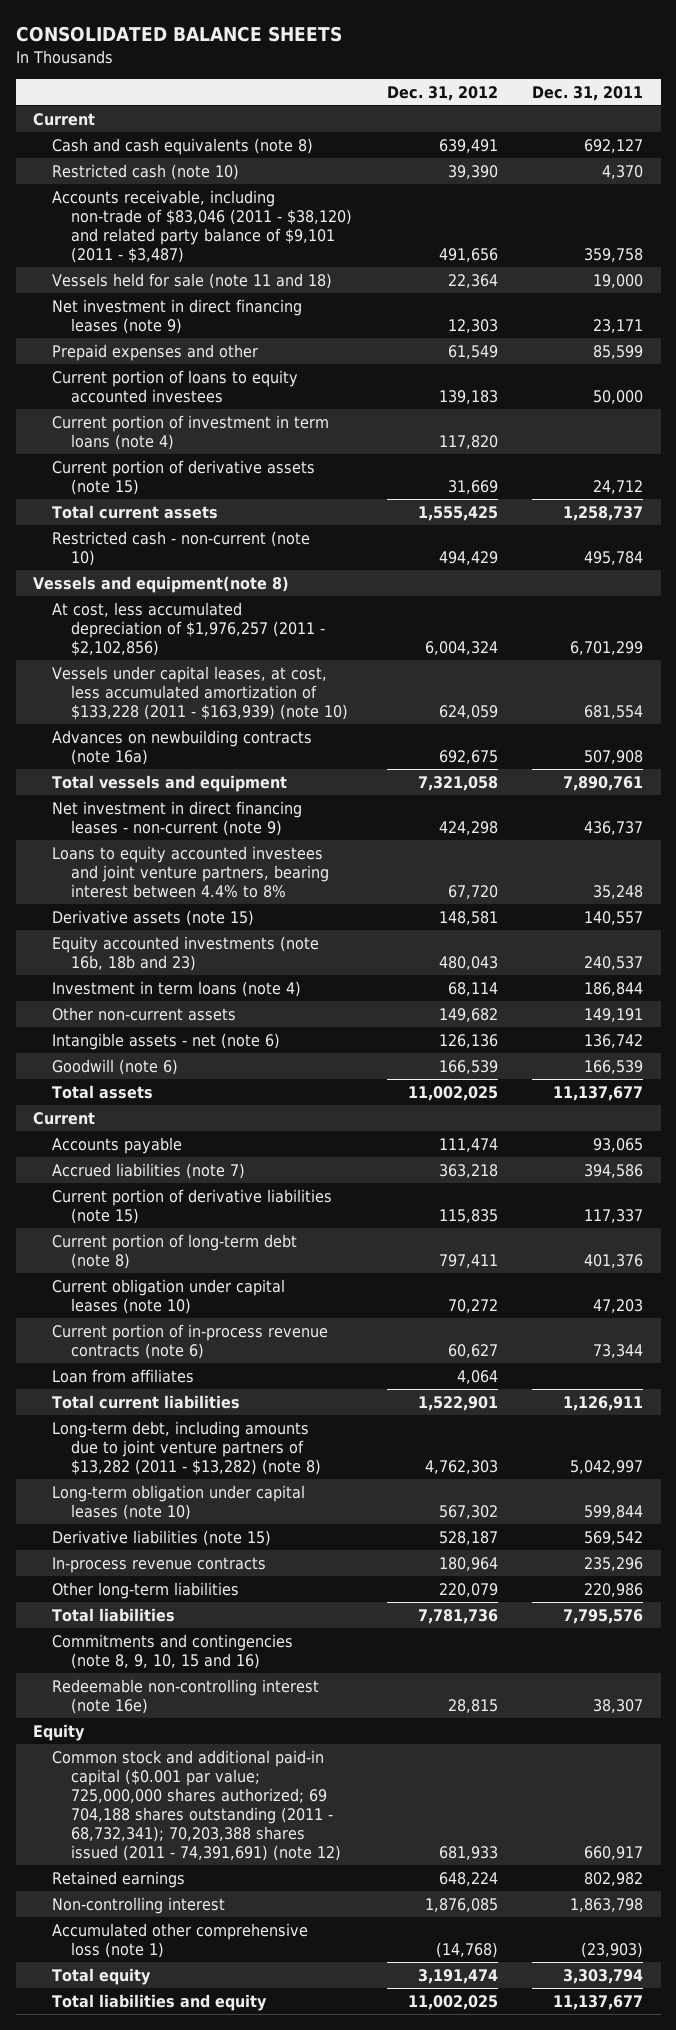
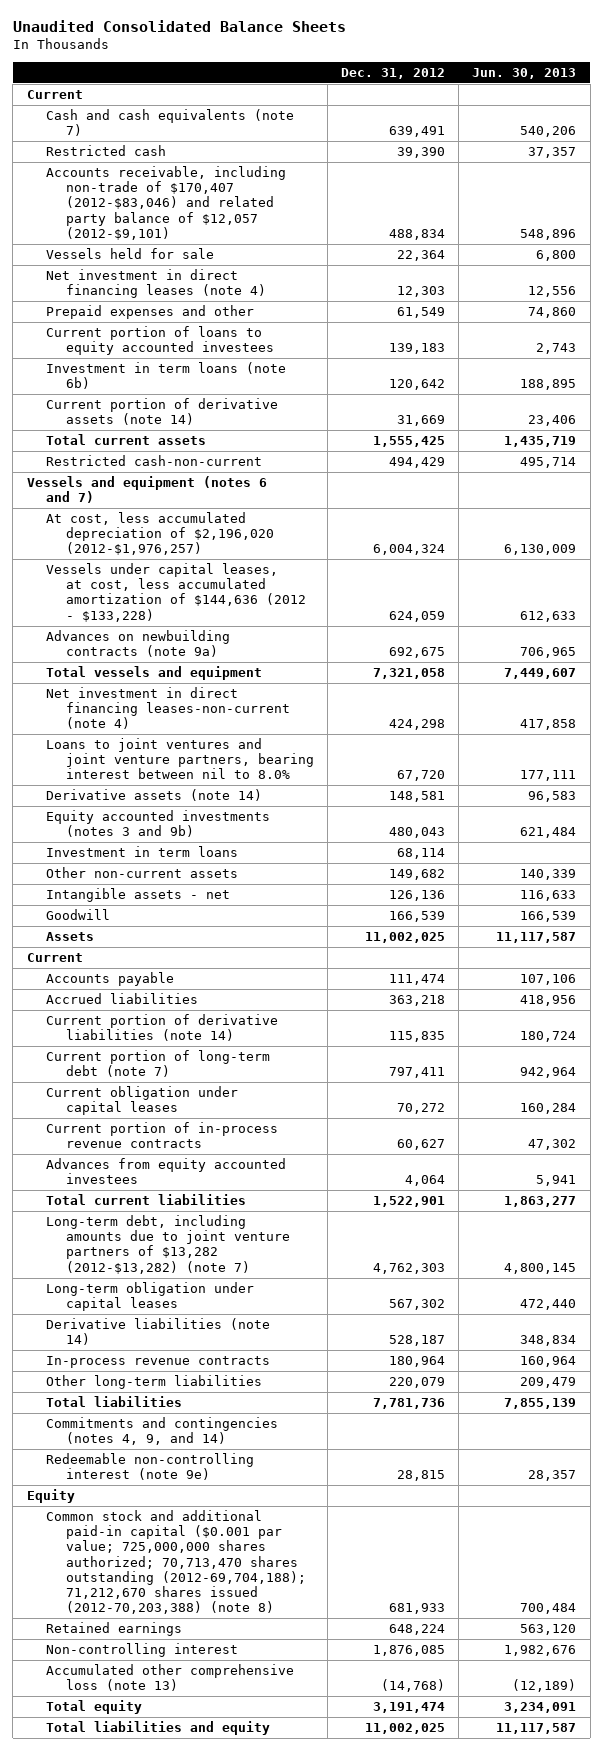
[15,25,342,42] CONSOLIDATED BALANCE SHEETS -> [12,20,346,33] Unaudited Consolidated Balance Sheets
[532,85,644,101] Dec. 31, 2011 -> none
none -> [472,67,577,79] Jun. 30, 2013
[52,137,314,155] Cash and cash equivalents (note 8) -> [46,109,295,137] Cash and cash equivalents (note 7)
[52,163,240,180] Restricted cash (note 10) -> [46,145,167,157] Restricted cash
[52,189,353,263] Accounts receivable, including non-trade of $83,046 (2011 - $38,120) and related party balance of $9,101 (2011 - $3,487) -> [46,166,287,240] Accounts receivable, including non-trade of $170,407 (2012-$83,046) and related party balance of $12,057 (2012-$9,101)
[438,247,498,262] 491,656 -> [389,228,446,240] 488,834
[52,272,333,289] Vessels held for sale (note 11 and 18) -> [46,248,215,260] Vessels held for sale
[52,298,303,334] Net investment in direct financing leases (note 9) -> [46,269,266,299] Net investment in direct financing leases (note 4)
[52,414,330,450] Current portion of investment in term loans (note 4) -> [46,362,287,390] Investment in term loans (note 6b)
[438,434,498,449] 117,820 -> [389,379,446,391] 120,642
[52,459,316,495] Current portion of derivative assets (note 15) -> [46,398,279,426] Current portion of derivative assets (note 14)
[52,530,311,566] Restricted cash - non-current (note 10) -> [46,455,263,467] Restricted cash-non-current
[32,575,289,593] Vessels and equipment(note 8) -> [26,476,267,504] Vessels and equipment (notes 6 and 7)
[52,601,326,656] At cost, less accumulated depreciation of $1,976,257 (2011 - $2,102,856) -> [46,512,274,556] At cost, less accumulated depreciation of $2,196,020 (2012-$1,976,257)
[52,665,349,720] Vessels under capital leases, at cost, less accumulated amortization of $133,228 (2011 - $163,939) (note 10) -> [46,563,306,622] Vessels under capital leases, at cost, less accumulated amortization of $144,636 (2012 - $133,228)
[52,729,313,765] Advances on newbuilding contracts (note 16a) -> [46,630,231,658] Advances on newbuilding contracts (note 9a)
[52,800,303,836] Net investment in direct financing leases - non-current (note 9) -> [46,687,290,730] Net investment in direct financing leases-non-current (note 4)
[52,845,330,898] Loans to equity accounted investees and joint venture partners, bearing interest between 4.4% to 8% -> [46,738,314,780] Loans to joint ventures and joint venture partners, bearing interest between nil to 8.0%
[52,909,255,926] Derivative assets (note 15) -> [46,789,263,802] Derivative assets (note 14)
[52,935,320,971] Equity accounted investments (note 16b, 18b and 23) -> [46,810,271,838] Equity accounted investments (notes 3 and 9b)
[52,980,302,997] Investment in term loans (note 4) -> [46,846,239,858] Investment in term loans
[52,1032,281,1050] Intangible assets - net (note 6) -> [46,888,231,903] Intangible assets - net
[52,1058,179,1075] Goodwill (note 6) -> [46,909,111,921] Goodwill
[52,1084,154,1099] Total assets -> [46,932,95,942] Assets
[52,1162,246,1179] Accrued liabilities (note 7) -> [46,993,199,1005] Accrued liabilities
[52,1188,333,1224] Current portion of derivative liabilities (note 15) -> [46,1014,279,1042] Current portion of derivative liabilities (note 14)
[52,1233,298,1269] Current portion of long-term debt (note 8) -> [46,1050,271,1078] Current portion of long-term debt (note 7)
[52,1278,286,1314] Current obligation under capital leases (note 10) -> [46,1086,239,1116] Current obligation under capital leases
[52,1323,329,1359] Current portion of in-process revenue contracts (note 6) -> [46,1122,279,1149] Current portion of in-process revenue contracts
[52,1368,195,1383] Loan from affiliates -> [46,1158,287,1185] Advances from equity accounted investees
[52,1420,322,1475] Long-term debt, including amounts due to joint venture partners of $13,282 (2011 - $13,282) (note 8) -> [46,1215,290,1274] Long-term debt, including amounts due to joint venture partners of $13,282 (2012-$13,282) (note 7)
[52,1484,306,1520] Long-term obligation under capital leases (note 10) -> [46,1282,255,1312] Long-term obligation under capital leases
[52,1529,272,1546] Derivative liabilities (note 15) -> [46,1318,271,1346] Derivative liabilities (note 14)
[52,1633,294,1669] Commitments and contingencies (note 8, 9, 10, 15 and 16) -> [46,1417,279,1446] Commitments and contingencies (notes 4, 9, and 14)
[52,1678,320,1714] Redeemable non-controlling interest (note 16e) -> [46,1453,255,1481] Redeemable non-controlling interest (note 9e)
[52,1749,342,1861] Common stock and additional paid-in capital ($0.001 par value; 725,000,000 shares authorized; 69 704,188 shares outstanding (2011 - 68,732,341); 70,203,388 shares issued (2011 - 74,391,691) (note 12) -> [46,1510,306,1614] Common stock and additional paid-in capital ($0.001 par value; 725,000,000 shares authorized; 70,713,470 shares outstanding (2012-69,704,188); 71,212,670 shares issued (2012-70,203,388) (note 8)
[52,1922,309,1958] Accumulated other comprehensive loss (note 1) -> [46,1664,295,1692] Accumulated other comprehensive loss (note 13)

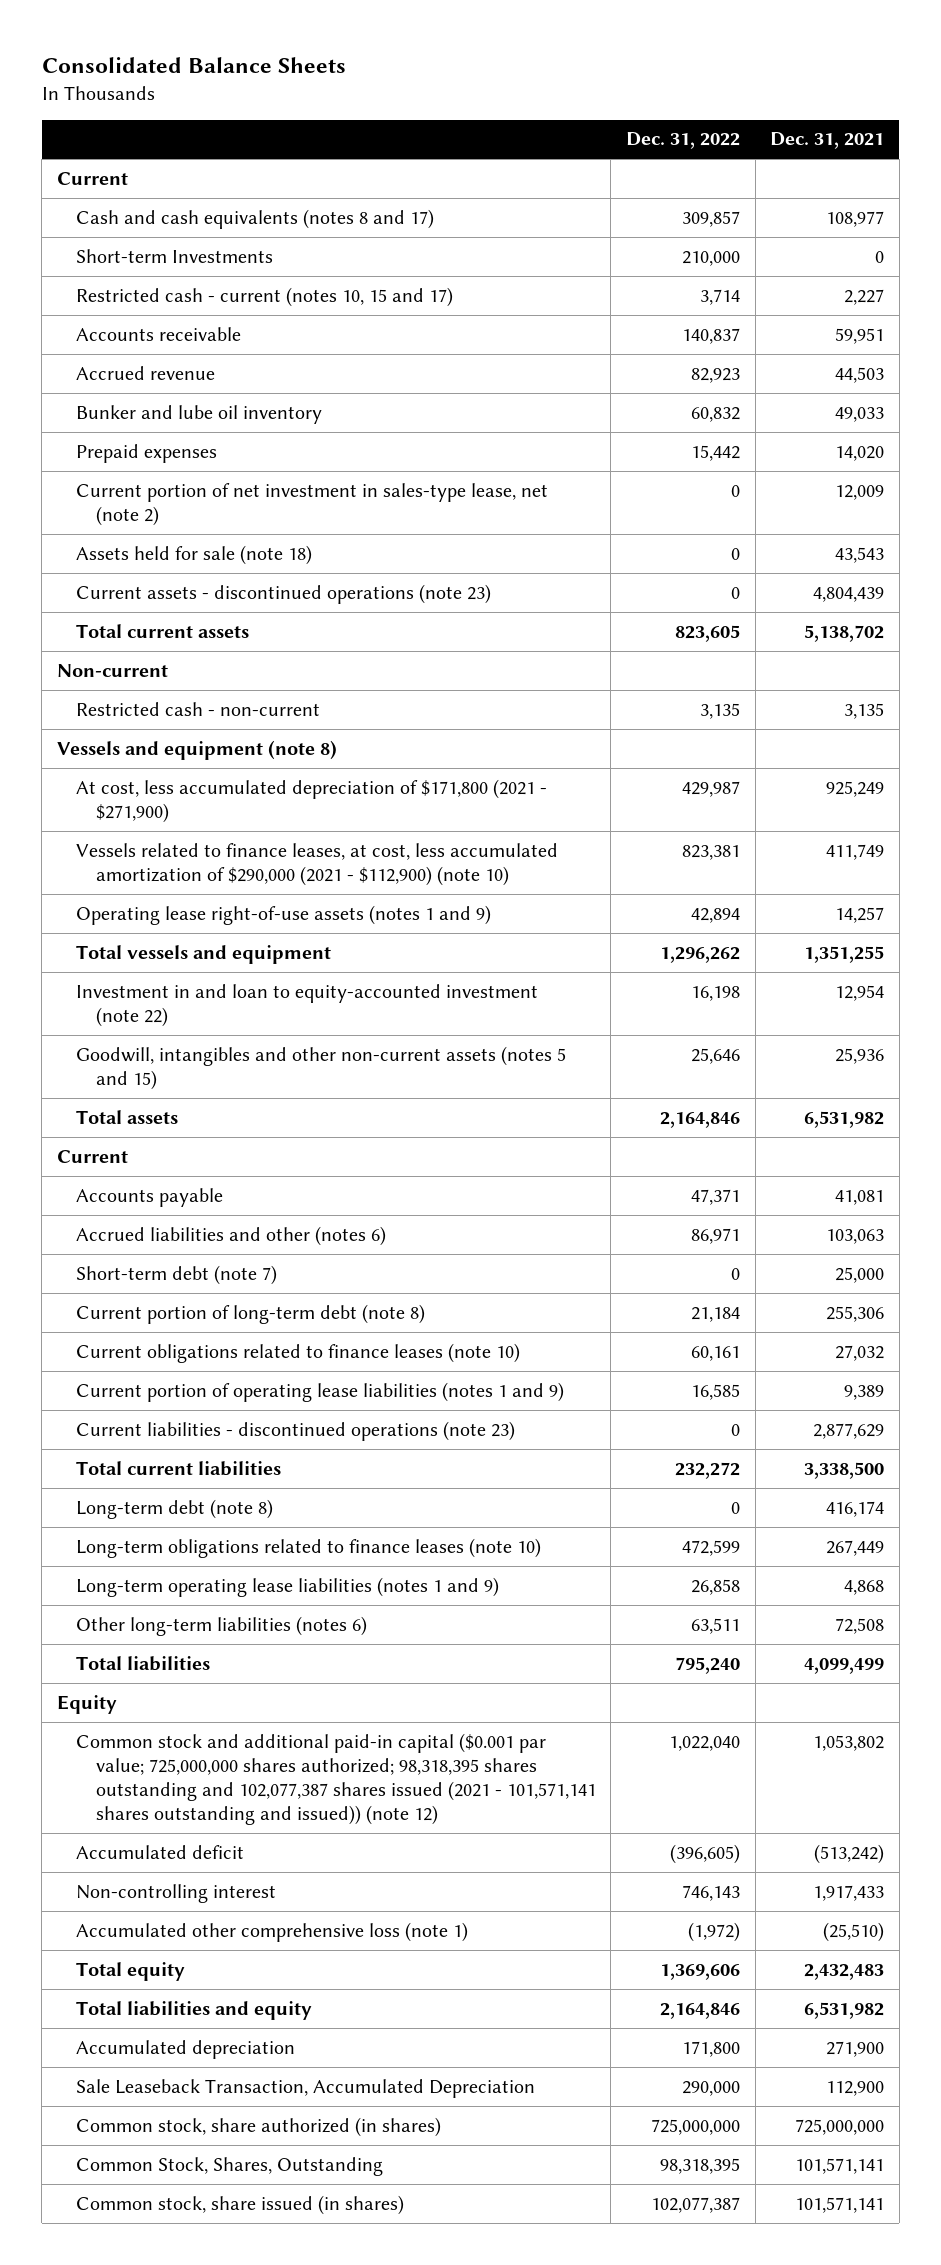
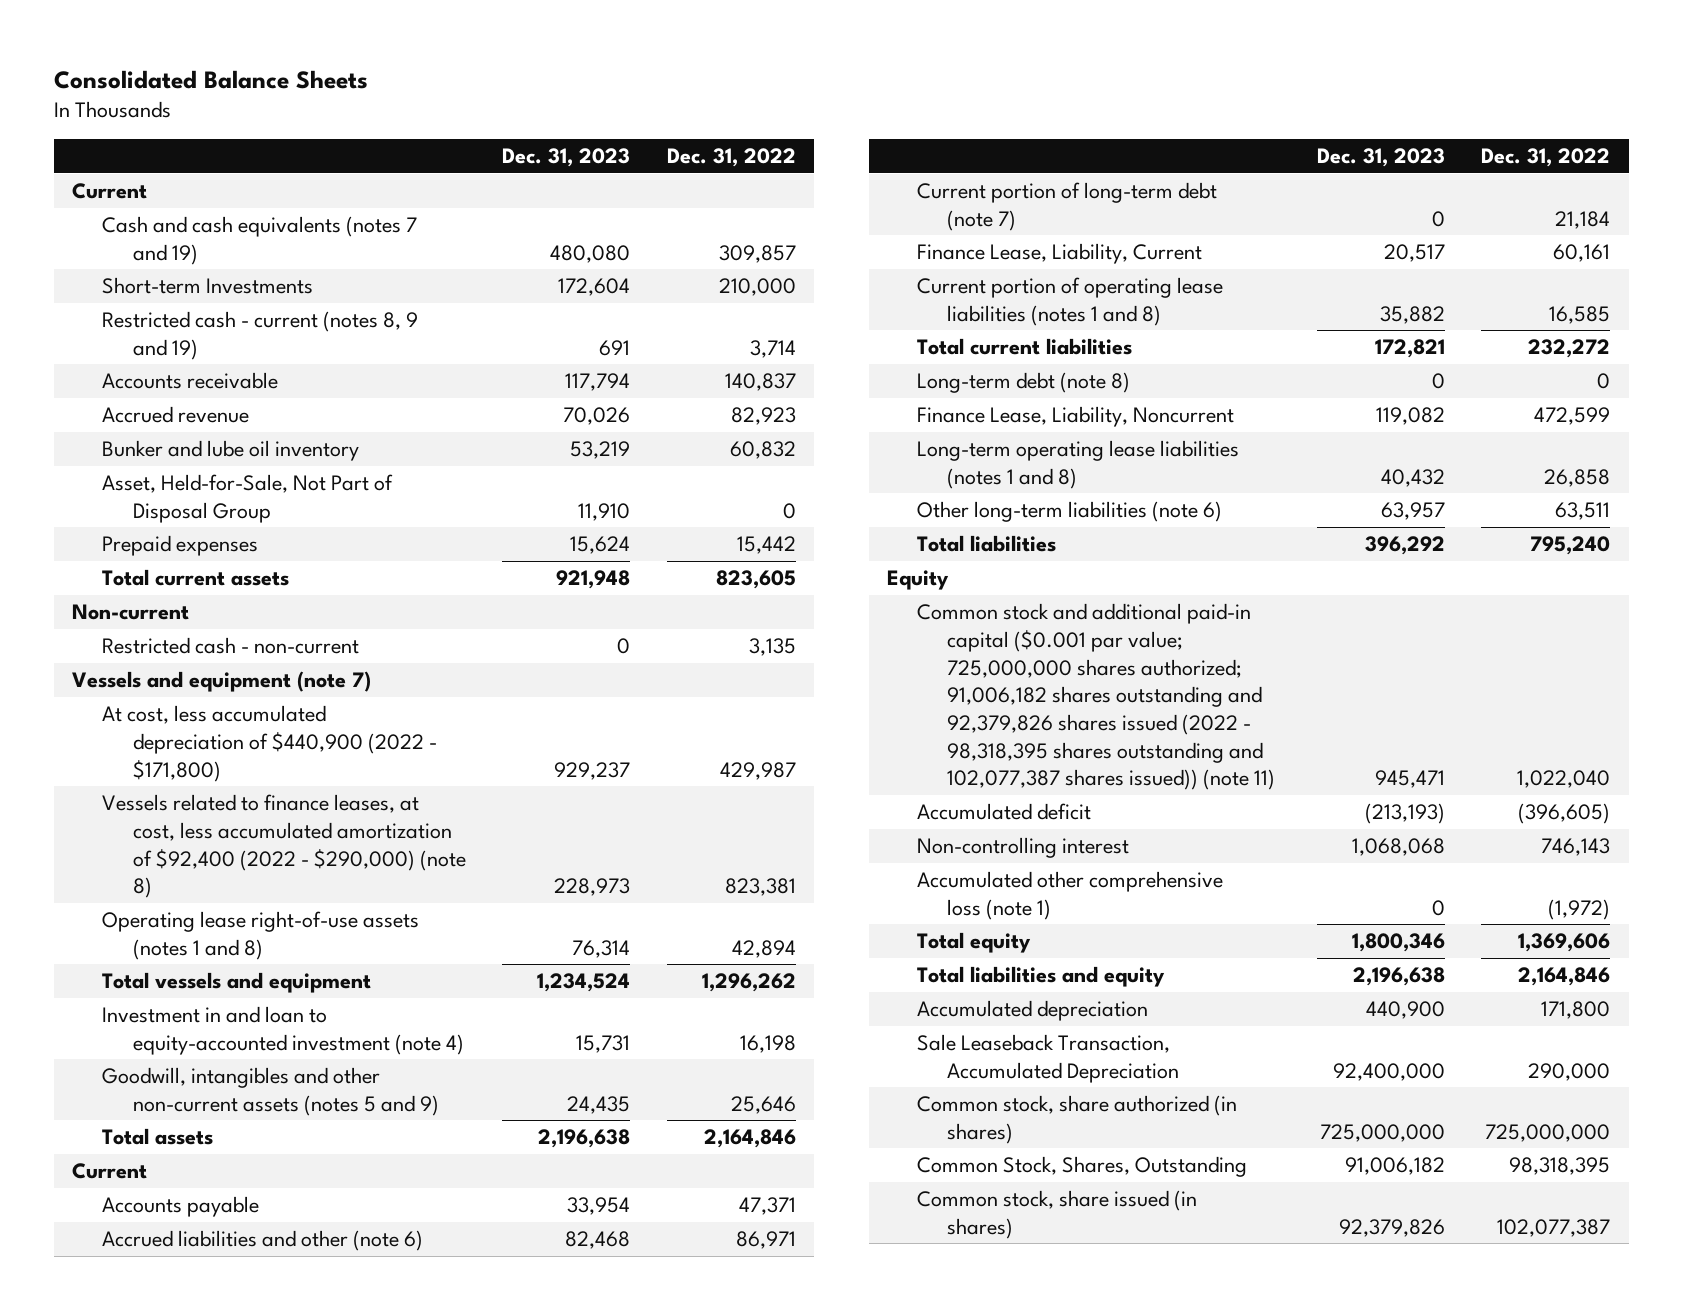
[770,132,885,150] Dec. 31, 2021 -> none
none -> [502,148,631,168] Dec. 31, 2023
[76,208,435,229] Cash and cash equivalents (notes 8 and 17) -> [102,216,418,265] Cash and cash equivalents (notes 7 and 19)
[76,286,454,307] Restricted cash - current (notes 10, 15 and 17) -> [102,311,419,360] Restricted cash - current (notes 8, 9 and 19)
none -> [102,474,394,523] Asset, Held-for-Sale, Not Part of Disposal Group
[76,482,549,526] Current portion of net investment in sales-type lease, net (note 2) -> none
[76,544,313,565] Assets held for sale (note 18) -> none
[76,583,492,604] Current assets - discontinued operations (note 23) -> none
[57,739,338,760] Vessels and equipment (note 8) -> [72,671,372,693] Vessels and equipment (note 7)
[76,778,548,823] At cost, less accumulated depreciation of $171,800 (2021 - $271,900) -> [102,705,437,782] At cost, less accumulated depreciation of $440,900 (2022 - $171,800)
[76,842,559,886] Vessels related to finance leases, at cost, less accumulated amortization of $290,000 (2021 - $112,900) (note 10) -> [102,794,466,899] Vessels related to finance leases, at cost, less accumulated amortization of $92,400 (2022 - $290,000) (note 8)
[76,904,492,925] Operating lease right-of-use assets (notes 1 and 9) -> [102,911,420,960] Operating lease right-of-use assets (notes 1 and 8)
[76,983,539,1027] Investment in and loan to equity-accounted investment (note 22) -> [102,1006,464,1055] Investment in and loan to equity-accounted investment (note 4)
[76,1045,567,1090] Goodwill, intangibles and other non-current assets (notes 5 and 15) -> [102,1067,439,1116] Goodwill, intangibles and other non-current assets (notes 5 and 9)
[76,1264,278,1285] Short-term debt (note 7) -> none
[76,1420,516,1441] Current liabilities - discontinued operations (note 23) -> none
[76,1225,387,1246] Accrued liabilities and other (notes 6) -> [102,1230,424,1252] Accrued liabilities and other (note 6)
[76,1303,426,1324] Current portion of long-term debt (note 8) -> [917,182,1218,231] Current portion of long-term debt (note 7)
[76,1342,521,1363] Current obligations related to finance leases (note 10) -> [917,243,1203,265] Finance Lease, Liability, Current
[76,1381,565,1402] Current portion of operating lease liabilities (notes 1 and 9) -> [917,277,1224,326] Current portion of operating lease liabilities (notes 1 and 8)
[76,1537,542,1558] Long-term obligations related to finance leases (note 10) -> [917,406,1235,428] Finance Lease, Liability, Noncurrent
[76,1576,500,1597] Long-term operating lease liabilities (notes 1 and 9) -> [917,440,1240,489] Long-term operating lease liabilities (notes 1 and 8)
[76,1615,368,1636] Other long-term liabilities (notes 6) -> [917,501,1223,523] Other long-term liabilities (note 6)
[76,1732,596,1826] Common stock and additional paid-in capital ($0.001 par value; 725,000,000 shares authorized; 98,318,395 shares outstanding and 102,077,387 shares issued (2021 - 101,571,141 shares outstanding and issued)) (note 12) -> [917,603,1276,791] Common stock and additional paid-in capital ($0.001 par value; 725,000,000 shares authorized; 91,006,182 shares outstanding and 92,379,826 shares issued (2022 - 98,318,395 shares outstanding and 102,077,387 shares issued)) (note 11)

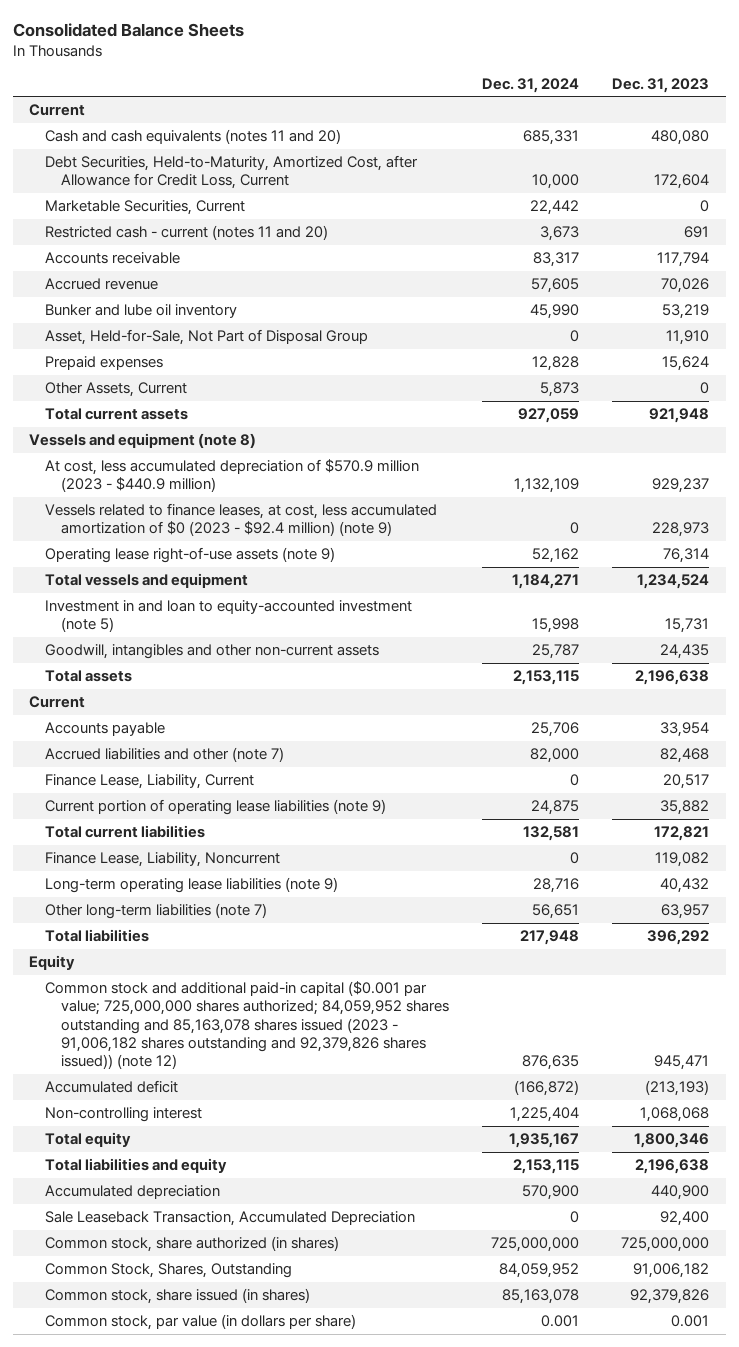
[666,148,796,168] Dec. 31, 2022 -> none
none -> [481,77,579,93] Dec. 31, 2024
[102,216,418,265] Cash and cash equivalents (notes 7 and 19) -> [45,129,342,145] Cash and cash equivalents (notes 11 and 20)
[102,277,314,295] Short-term Investments -> [45,155,419,190] Debt Securities, Held-to-Maturity, Amortized Cost, after Allowance for Credit Loss, Current
none -> [45,200,246,216] Marketable Securities, Current
[102,311,419,360] Restricted cash - current (notes 8, 9 and 19) -> [45,225,329,241] Restricted cash - current (notes 11 and 20)
none -> [45,382,188,398] Other Assets, Current
[72,604,190,621] Non-current -> none
[102,637,360,655] Restricted cash - non-current -> none
[72,671,372,693] Vessels and equipment (note 7) -> [29,433,257,449] Vessels and equipment (note 8)
[102,705,437,782] At cost, less accumulated depreciation of $440,900 (2022 - $171,800) -> [45,459,420,493] At cost, less accumulated depreciation of $570.9 million (2023 - $440.9 million)
[102,794,466,899] Vessels related to finance leases, at cost, less accumulated amortization of $92,400 (2022 - $290,000) (note 8) -> [45,503,438,537] Vessels related to finance leases, at cost, less accumulated amortization of $0 (2023 - $92.4 million) (note 9)
[102,911,420,960] Operating lease right-of-use assets (notes 1 and 8) -> [45,547,336,564] Operating lease right-of-use assets (note 9)
[102,1006,464,1055] Investment in and loan to equity-accounted investment (note 4) -> [45,600,413,633] Investment in and loan to equity-accounted investment (note 5)
[102,1067,439,1116] Goodwill, intangibles and other non-current assets (notes 5 and 9) -> [45,644,380,660] Goodwill, intangibles and other non-current assets
[917,182,1218,231] Current portion of long-term debt (note 7) -> none
[102,1230,424,1252] Accrued liabilities and other (note 6) -> [45,747,285,763] Accrued liabilities and other (note 7)
[917,277,1224,326] Current portion of operating lease liabilities (notes 1 and 8) -> [45,799,387,816] Current portion of operating lease liabilities (note 9)
[917,372,1131,394] Long-term debt (note 8) -> none
[917,440,1240,489] Long-term operating lease liabilities (notes 1 and 8) -> [45,877,339,894] Long-term operating lease liabilities (note 9)
[917,501,1223,523] Other long-term liabilities (note 6) -> [45,903,268,920] Other long-term liabilities (note 7)
[917,603,1276,791] Common stock and additional paid-in capital ($0.001 par value; 725,000,000 shares authorized; 91,006,182 shares outstanding and 92,379,826 shares issued (2022 - 98,318,395 shares outstanding and 102,077,387 shares issued)) (note 11) -> [45,981,449,1070] Common stock and additional paid-in capital ($0.001 par value; 725,000,000 shares authorized; 84,059,952 shares outstanding and 85,163,078 shares issued (2023 - 91,006,182 shares outstanding and 92,379,826 shares issued)) (note 12)
[917,871,1224,920] Accumulated other comprehensive loss (note 1) -> none
[1332,1062,1445,1081] 92,400,000 -> [660,1211,710,1227] 92,400
none -> [45,1314,357,1331] Common stock, par value (in dollars per share)

